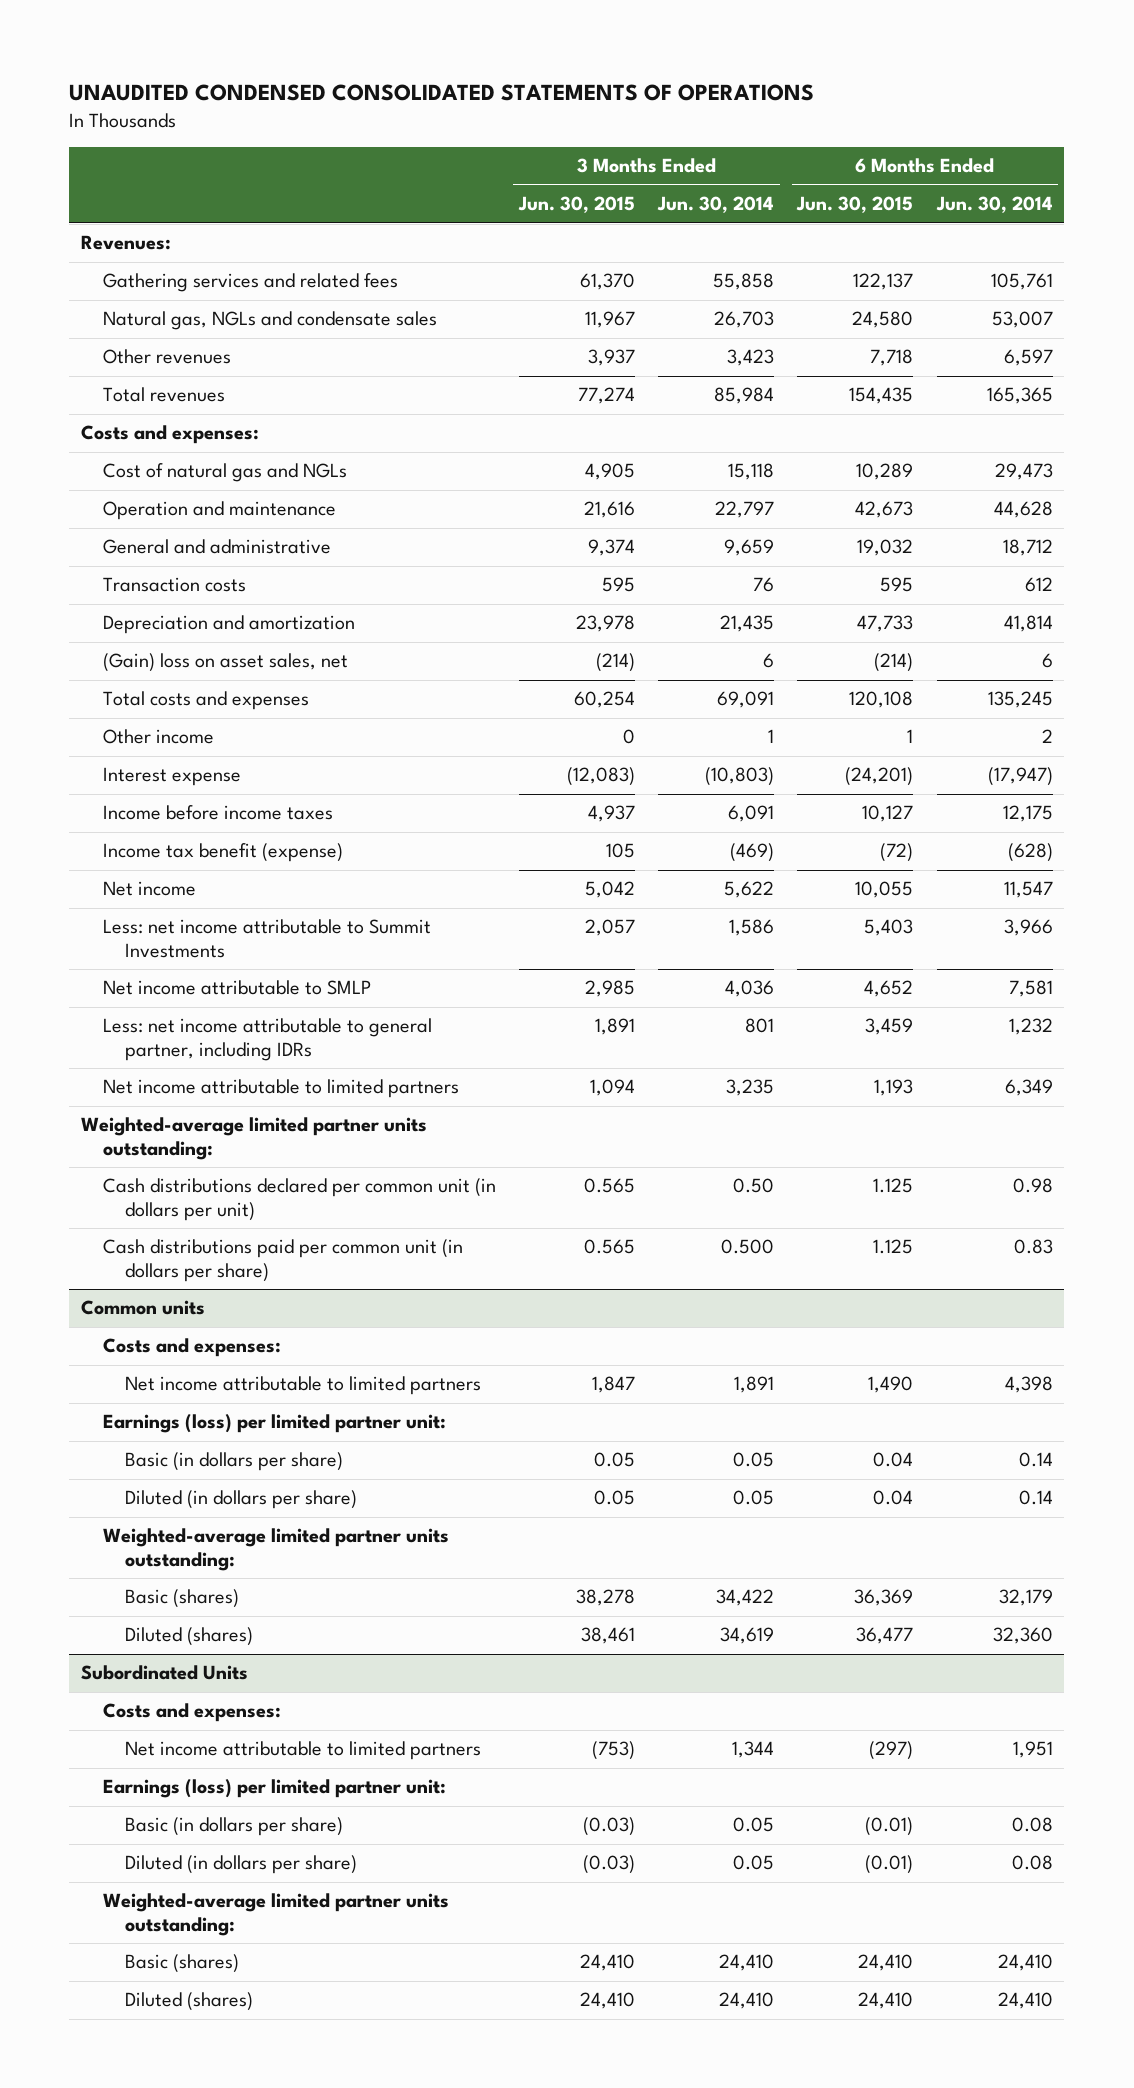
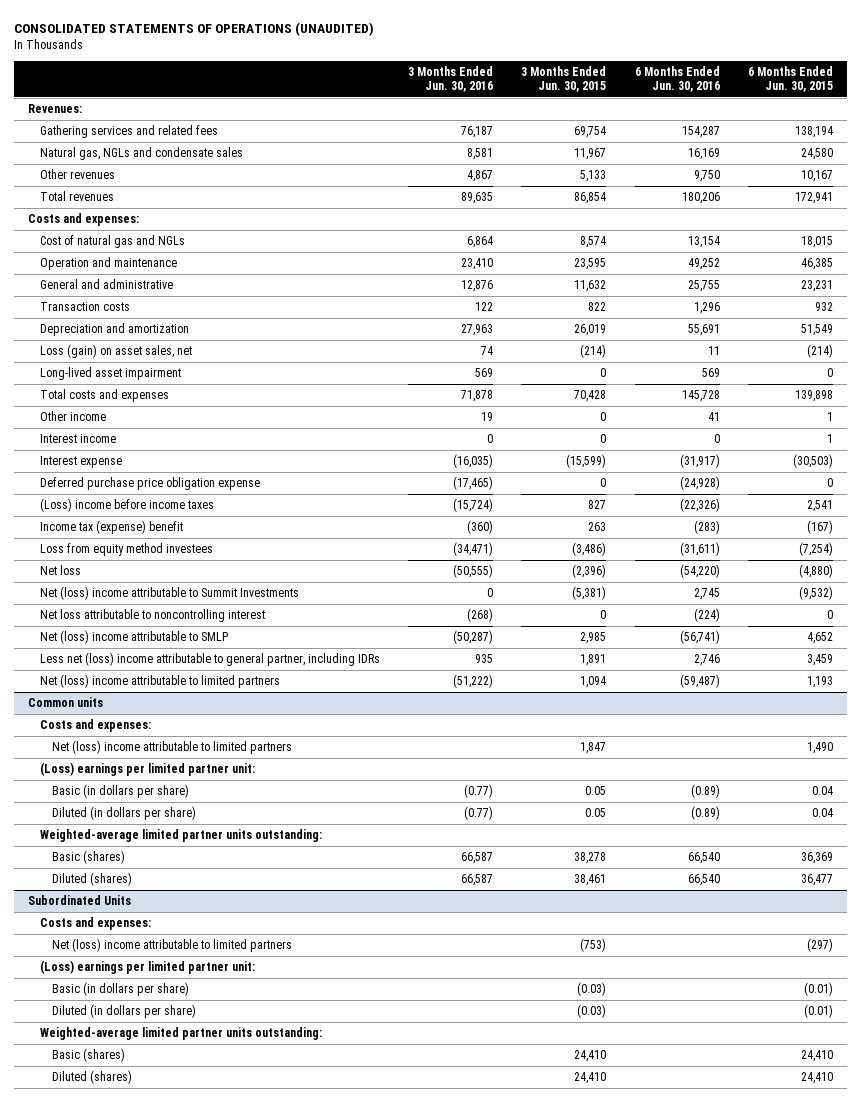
[69,84,815,102] UNAUDITED CONDENSED CONSOLIDATED STATEMENTS OF OPERATIONS -> [14,21,375,36] CONSOLIDATED STATEMENTS OF OPERATIONS (UNAUDITED)
[657,196,775,214] Jun. 30, 2014 -> none
[935,196,1053,214] Jun. 30, 2014 -> none
none -> [408,66,494,93] 3 Months Ended Jun. 30, 2016
none -> [634,66,720,93] 6 Months Ended Jun. 30, 2016
[580,273,636,291] 61,370 -> [574,126,607,139] 69,754
[853,273,914,291] 122,137 -> [794,126,833,139] 138,194
[588,349,636,367] 3,937 -> [580,170,607,183] 5,133
[870,349,914,367] 7,718 -> [800,170,833,183] 10,167
[578,387,636,405] 77,274 -> [574,192,607,205] 86,854
[849,387,914,405] 154,435 -> [794,192,833,205] 172,941
[585,463,636,481] 4,905 -> [580,236,607,249] 8,574
[856,463,914,481] 10,289 -> [800,236,833,249] 18,015
[584,501,636,519] 21,616 -> [574,258,607,271] 23,595
[855,501,914,519] 42,673 -> [800,258,833,271] 46,385
[588,539,636,557] 9,374 -> [574,280,607,293] 11,632
[857,539,914,557] 19,032 -> [800,280,833,293] 23,231
[602,577,636,593] 595 -> [588,302,607,312] 822
[880,577,914,593] 595 -> [814,302,833,312] 932
[576,615,636,633] 23,978 -> [574,324,607,337] 26,019
[857,615,914,633] 47,733 -> [800,324,833,337] 51,549
[103,653,349,673] (Gain) loss on asset sales, net -> [40,344,193,359] Loss (gain) on asset sales, net
none -> [40,367,182,381] Long-lived asset impairment
[574,691,636,709] 60,254 -> [574,390,607,403] 70,428
[849,691,914,709] 120,108 -> [794,390,833,403] 139,898
[80,1117,427,1160] Weighted-average limited partner units outstanding: -> none
[103,1178,497,1221] Cash distributions declared per common unit (in dollars per unit) -> none
[103,1239,464,1282] Cash distributions paid per common unit (in dollars per share) -> none
none -> [40,434,117,444] Interest income
[567,767,636,787] (12,083) -> [566,454,607,469] (15,599)
[845,767,914,787] (24,201) -> [792,454,833,469] (30,503)
none -> [40,477,261,491] Deferred purchase price obligation expense
[103,805,334,821] Income before income taxes -> [40,498,215,513] (Loss) income before income taxes
[588,805,636,823] 4,937 -> [588,500,607,510] 827
[862,805,914,823] 10,127 -> [806,500,833,513] 2,541
[103,843,344,863] Income tax benefit (expense) -> [40,520,184,535] Income tax (expense) benefit
[606,843,636,859] 105 -> [588,522,607,532] 263
[880,843,914,863] (72) -> [806,520,833,535] (167)
none -> [40,543,214,557] Loss from equity method investees
[103,881,197,897] Net income -> [40,565,82,576] Net loss
[585,881,636,899] 5,042 -> [572,564,607,579] (2,396)
[855,881,914,899] 10,055 -> [798,564,833,579] (4,880)
[103,919,432,958] Less: net income attributable to Summit Investments -> [40,586,300,601] Net (loss) income attributable to Summit Investments
[585,919,636,937] 2,057 -> [572,586,607,601] (5,381)
[864,919,914,937] 5,403 -> [798,586,833,601] (9,532)
none -> [40,609,266,623] Net loss attributable to noncontrolling interest
[103,980,372,996] Net income attributable to SMLP -> [40,630,229,645] Net (loss) income attributable to SMLP
[103,1018,433,1061] Less: net income attributable to general partner, including IDRs -> [40,652,381,667] Less net (loss) income attributable to general partner, including IDRs
[103,1079,460,1099] Net income attributable to limited partners -> [40,674,281,689] Net (loss) income attributable to limited partners
[125,1376,482,1396] Net income attributable to limited partners -> [52,740,293,755] Net (loss) income attributable to limited partners
[103,1414,447,1434] Earnings (loss) per limited partner unit: -> [40,762,256,777] (Loss) earnings per limited partner unit:
[125,1741,482,1761] Net income attributable to limited partners -> [52,938,293,953] Net (loss) income attributable to limited partners
[103,1779,447,1799] Earnings (loss) per limited partner unit: -> [40,960,256,975] (Loss) earnings per limited partner unit:

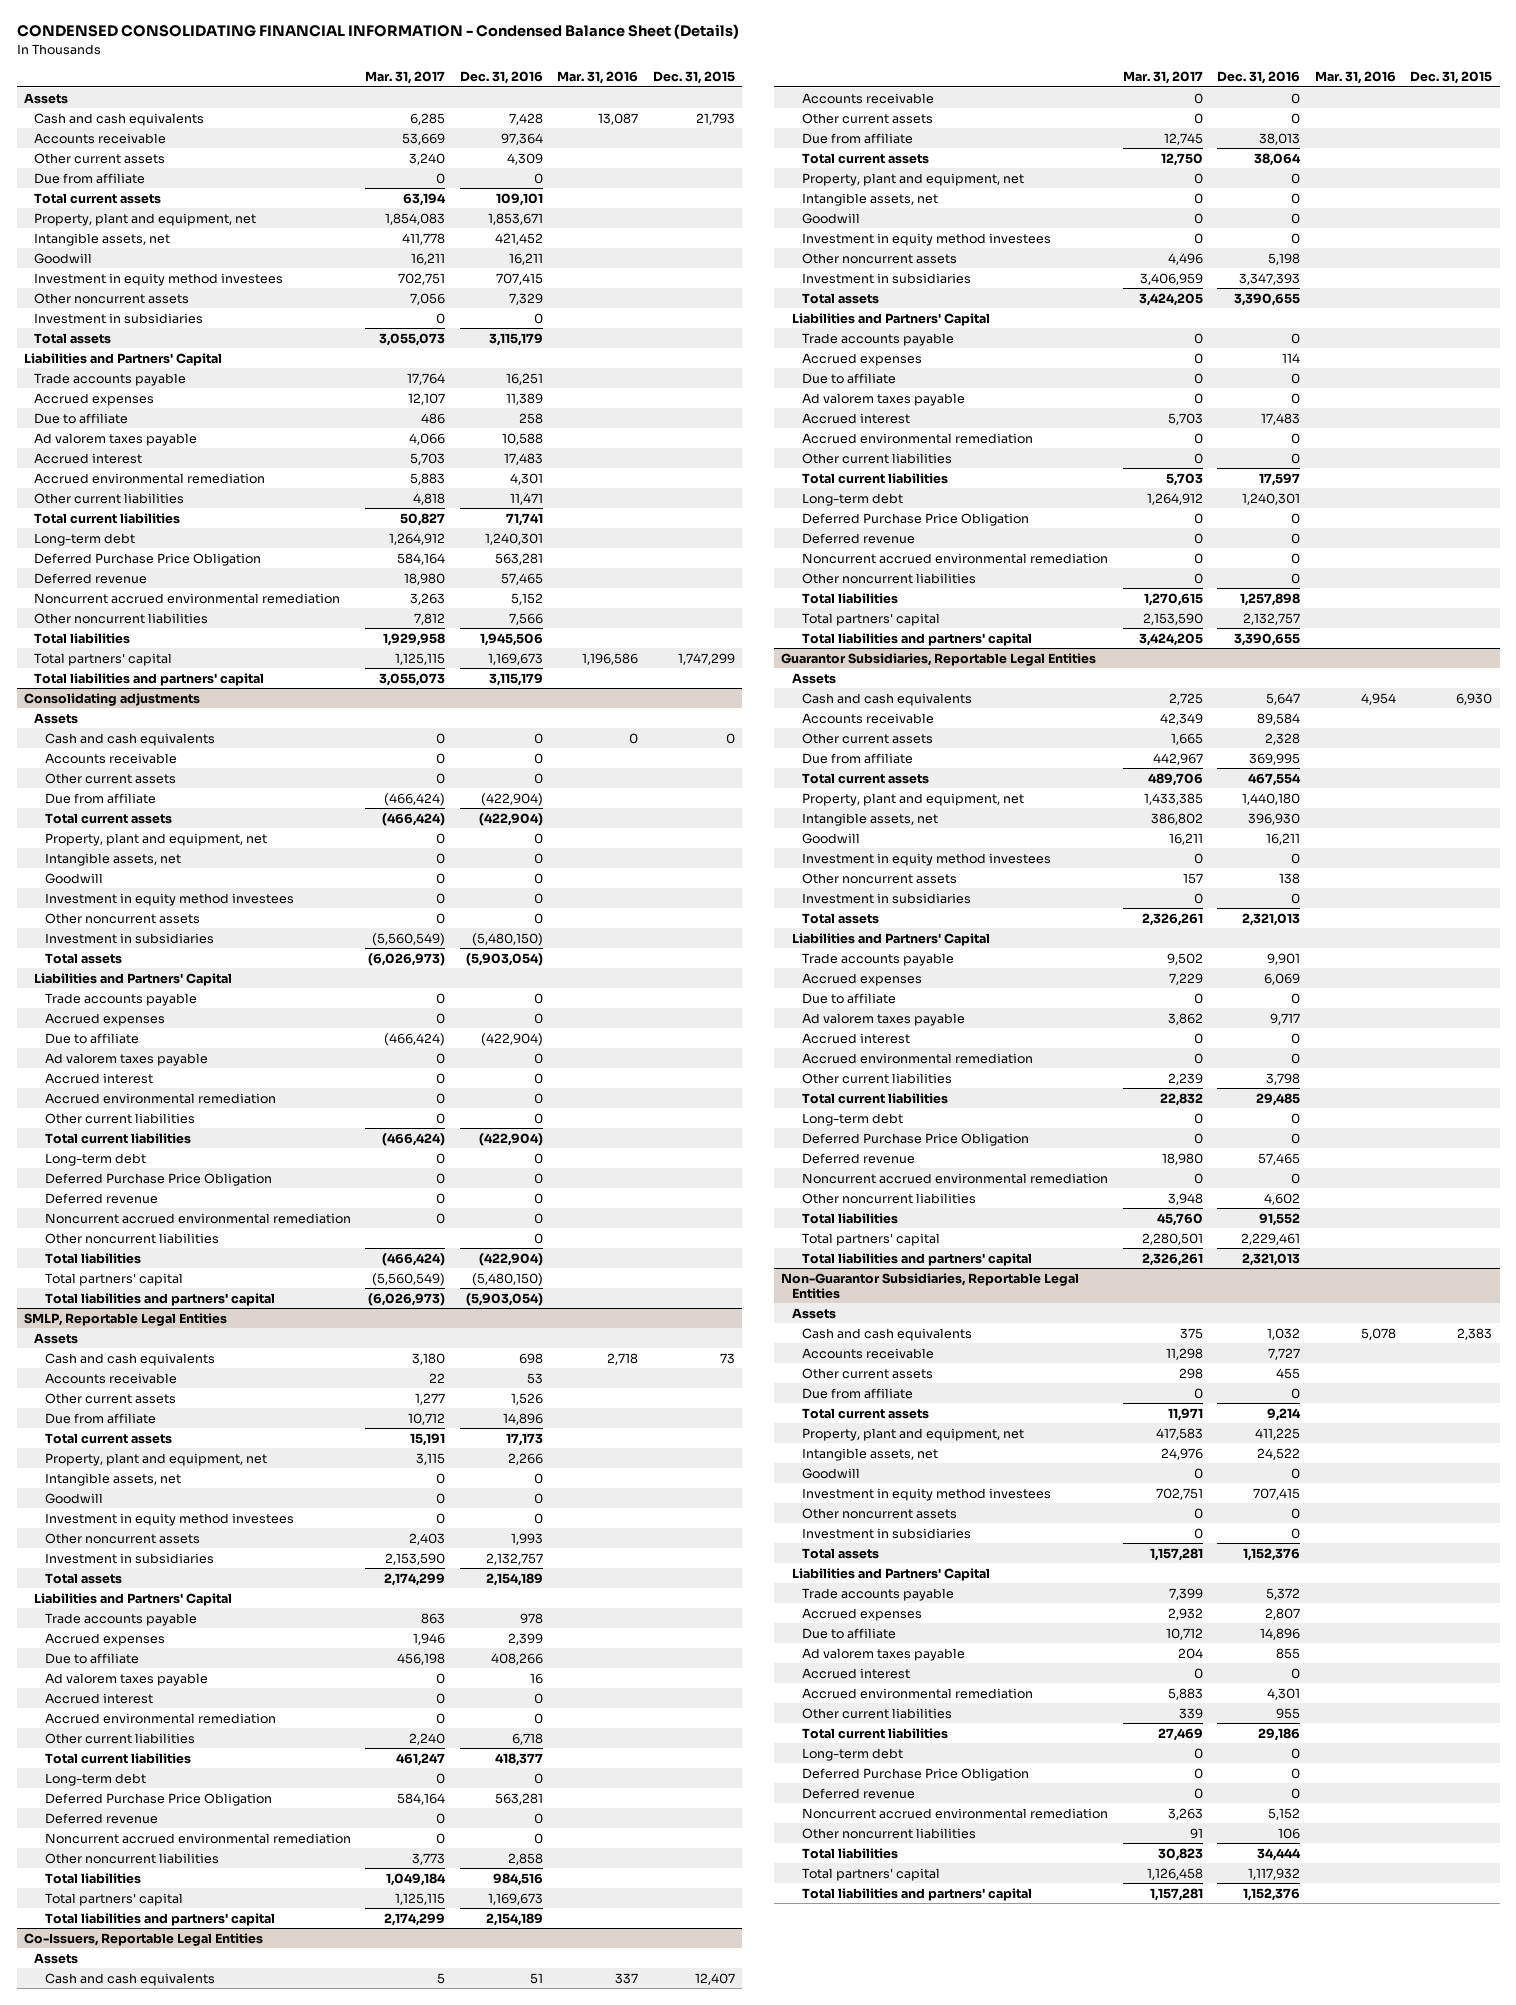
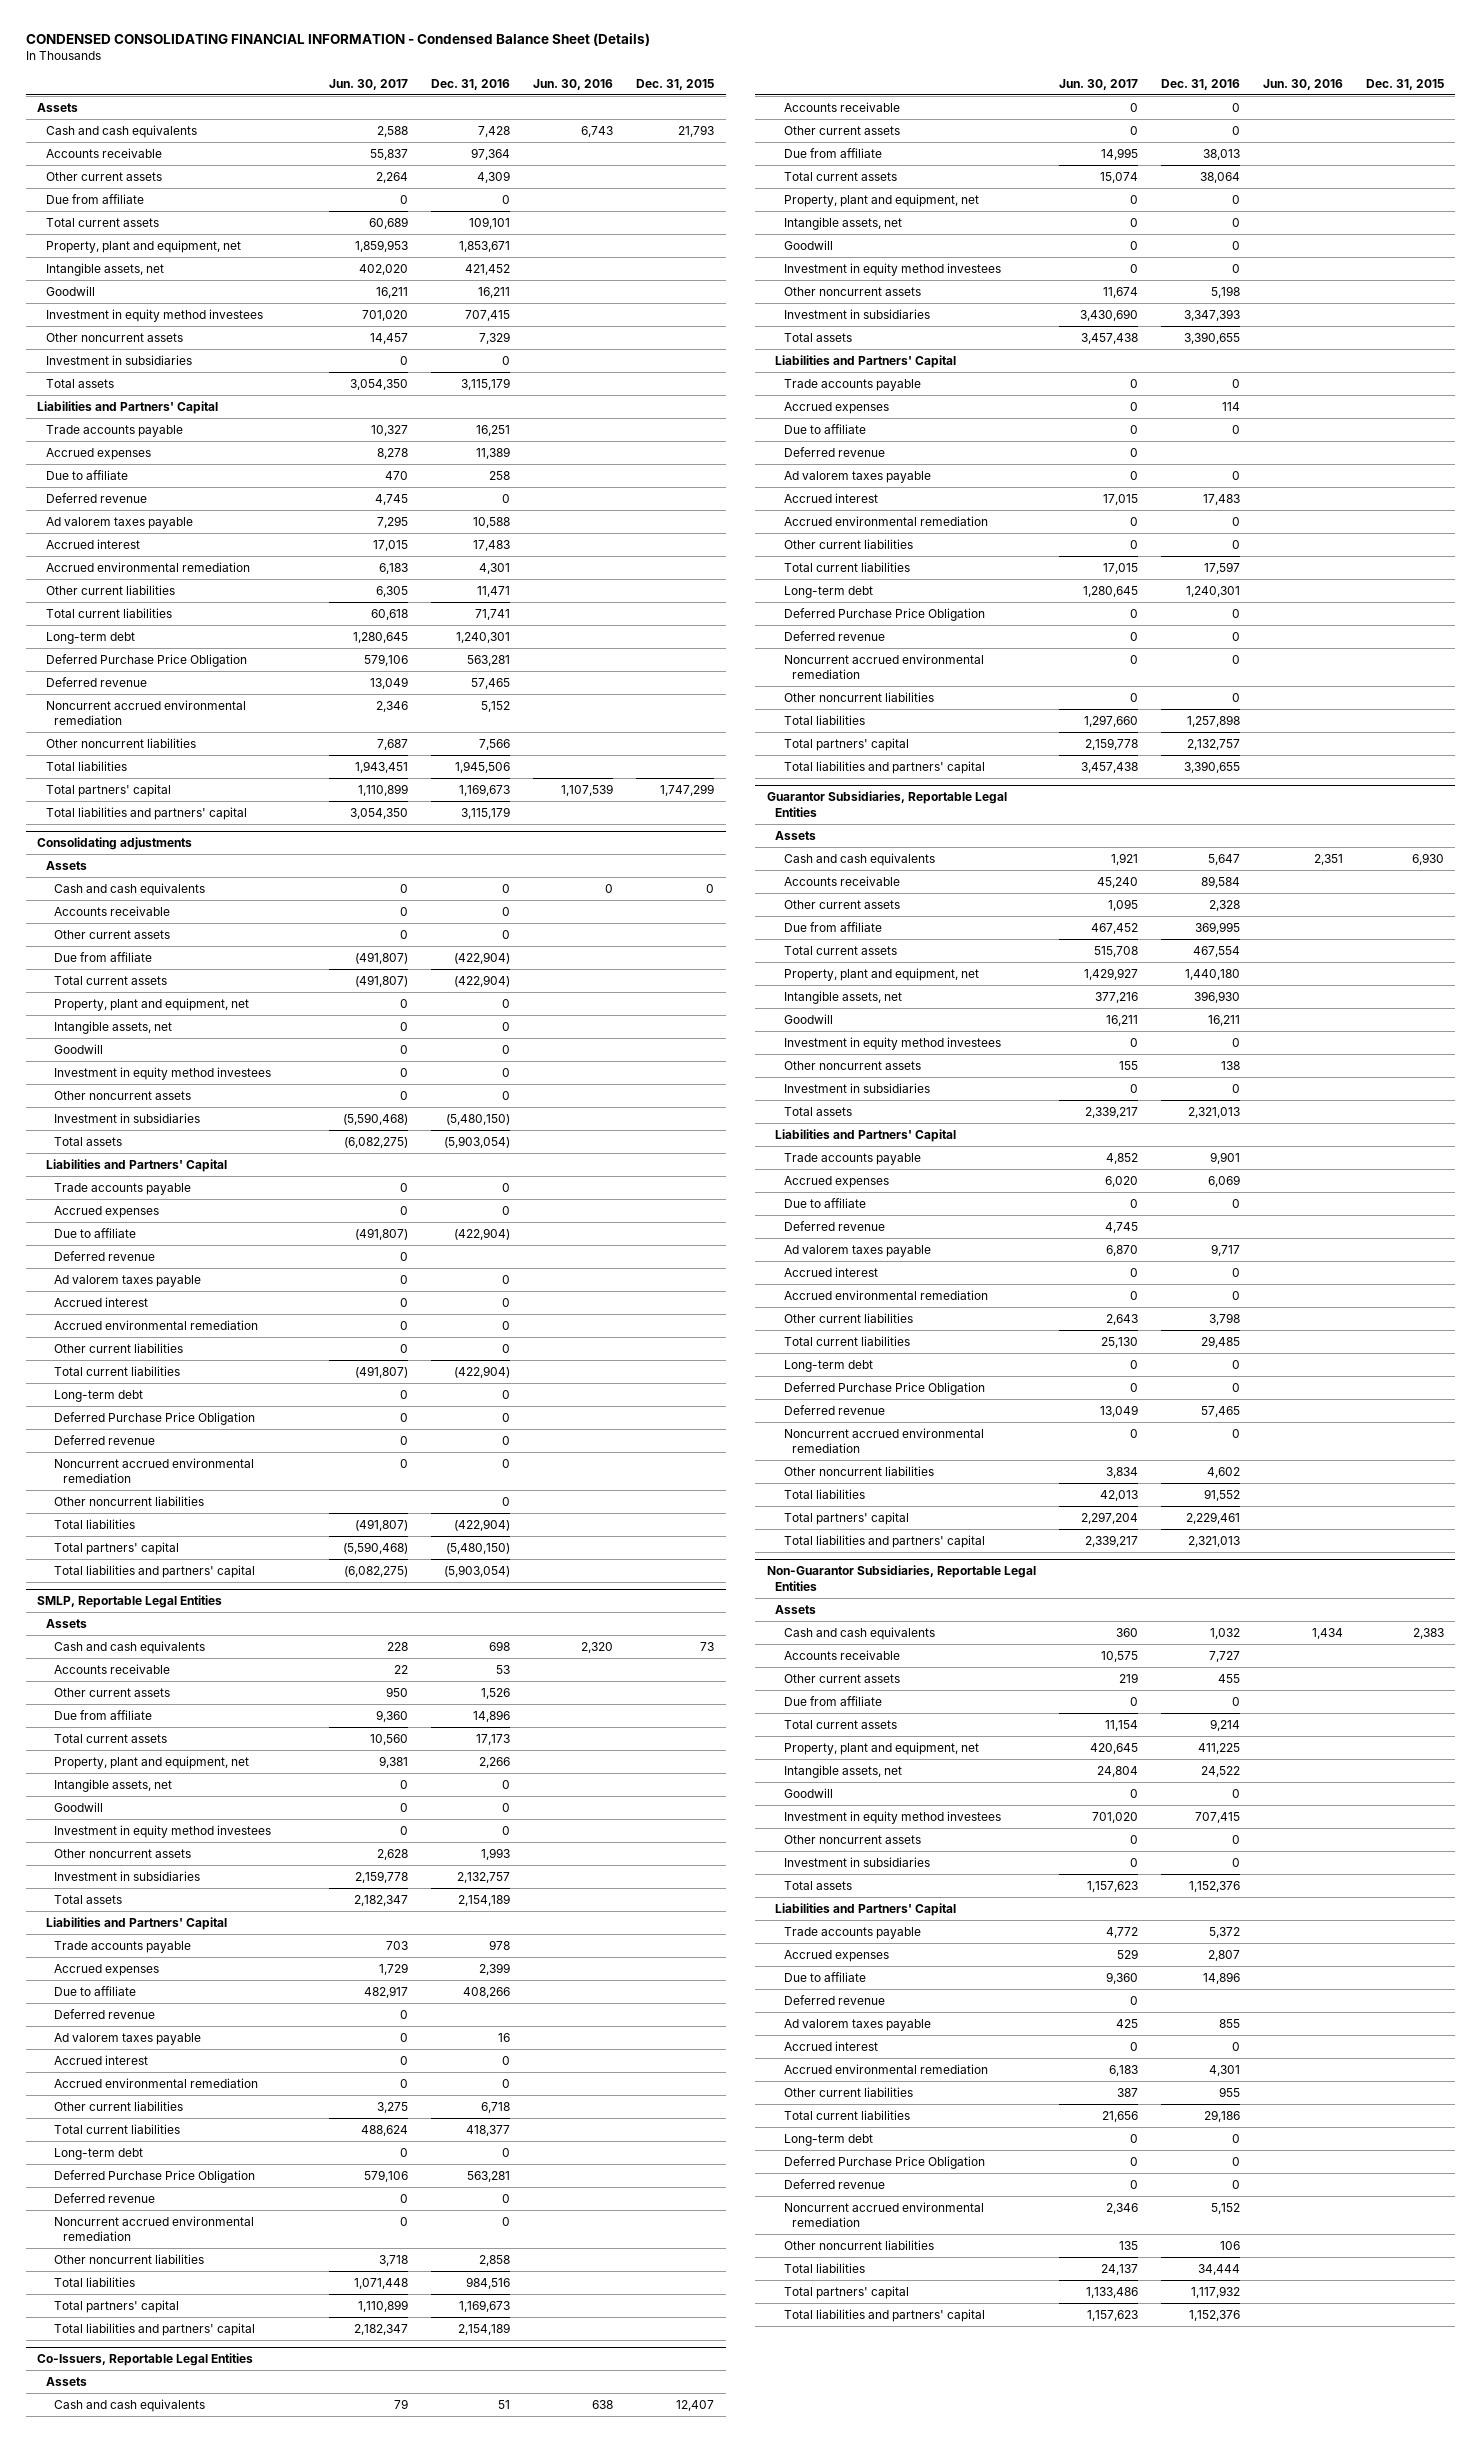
[365,71,446,85] Mar. 31, 2017 -> none
[557,71,639,85] Mar. 31, 2016 -> none
none -> [329,78,409,90] Jun. 30, 2017
none -> [533,78,614,90] Jun. 30, 2016
none -> [45,492,147,503] Deferred revenue
none -> [54,1250,156,1261] Deferred revenue
none -> [54,2008,156,2019] Deferred revenue
none -> [783,446,885,457] Deferred revenue
none -> [783,1220,885,1231] Deferred revenue
none -> [783,1994,885,2005] Deferred revenue

